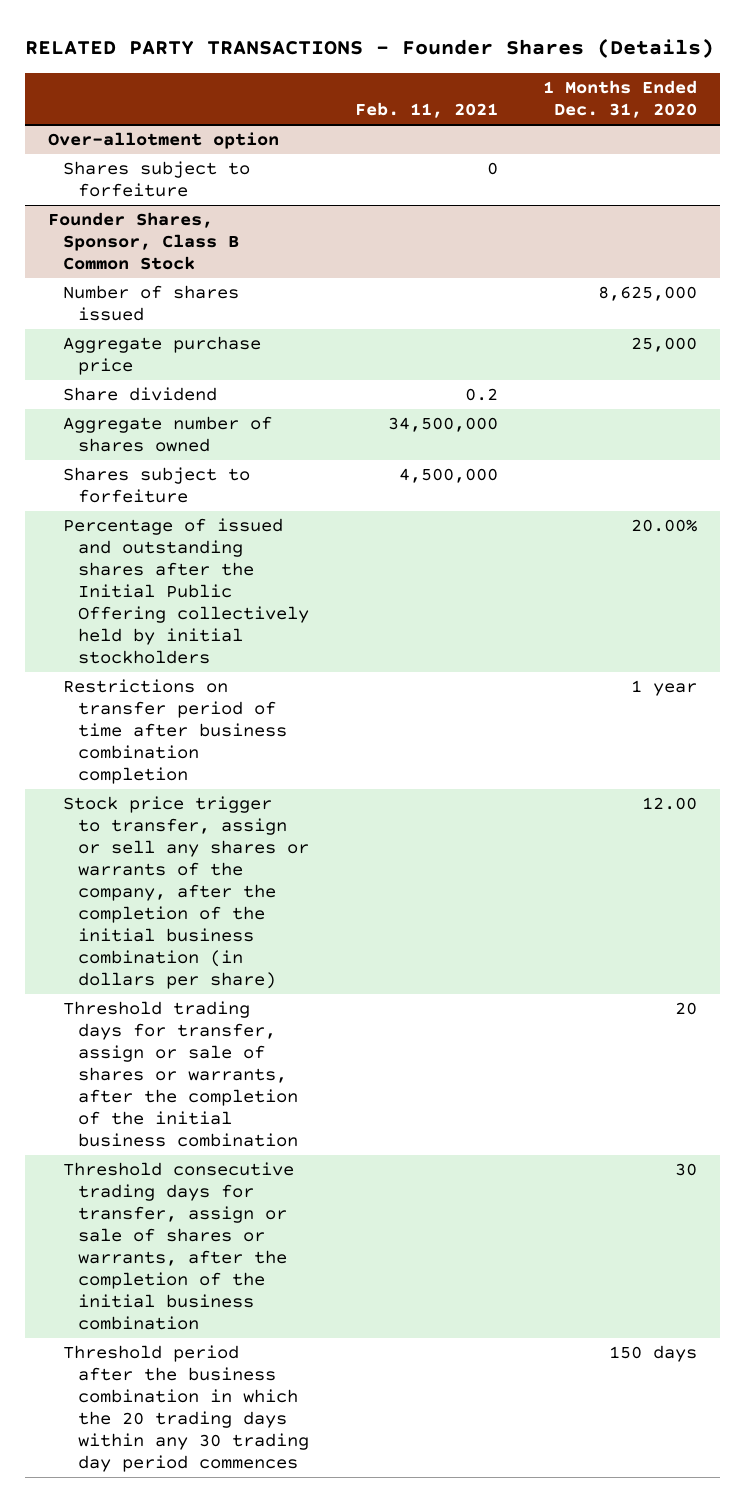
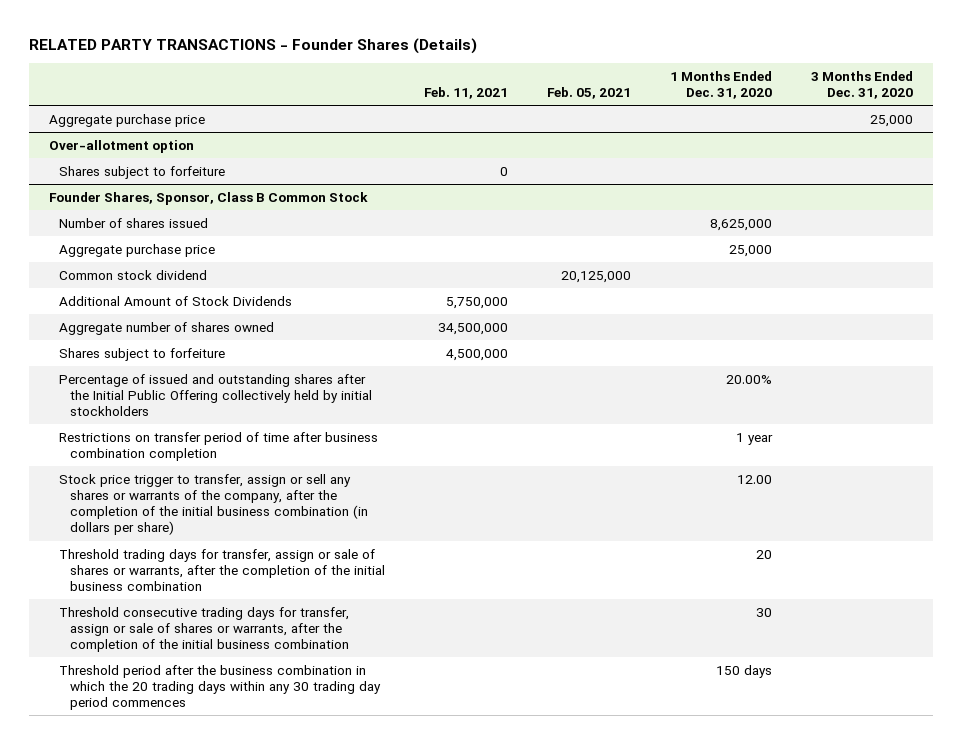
none -> [547,87,632,100] Feb. 05, 2021
none -> [811,70,914,100] 3 Months Ended Dec. 31, 2020
none -> [48,113,205,127] Aggregate purchase price
[62,387,217,402] Share dividend -> none
none -> [59,269,208,280] Common stock dividend
none -> [59,295,293,306] Additional Amount of Stock Dividends

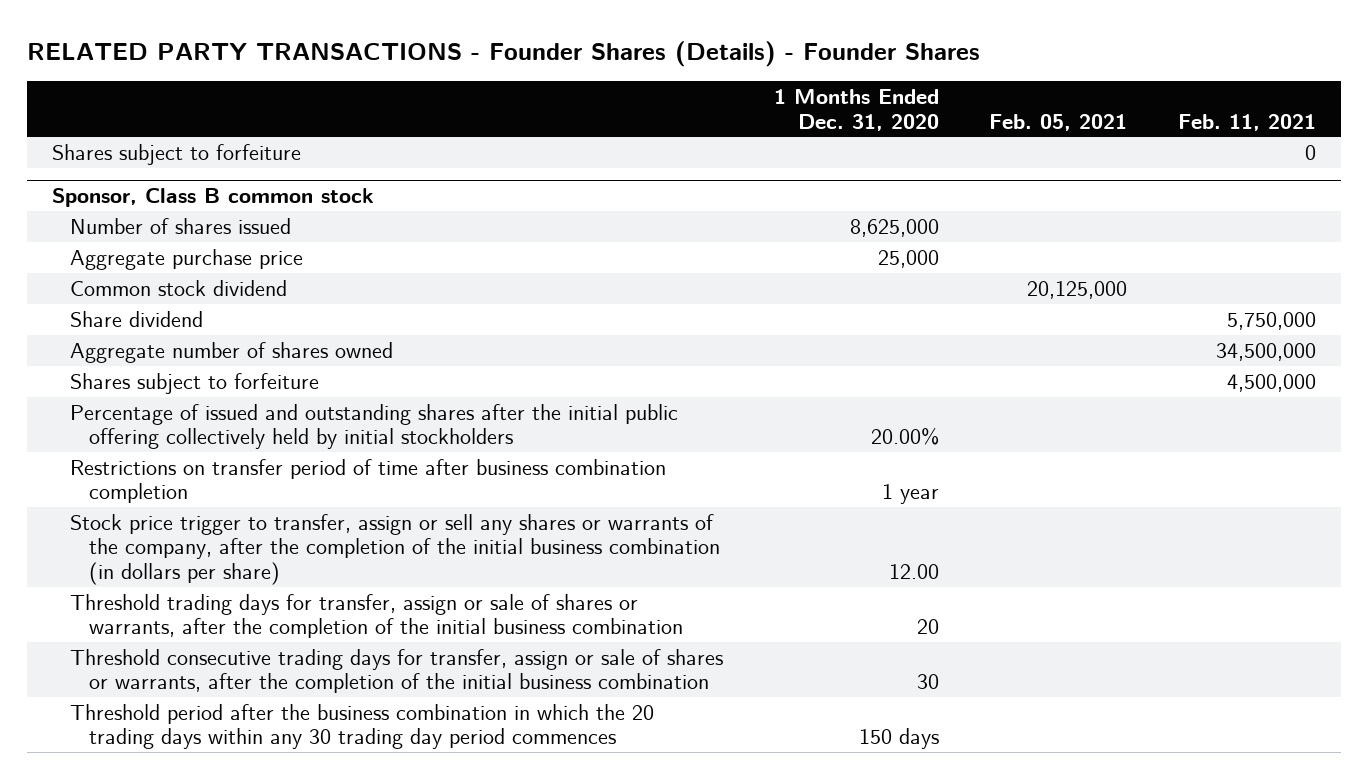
[29,37,478,54] RELATED PARTY TRANSACTIONS - Founder Shares (Details) -> [26,40,980,67] RELATED PARTY TRANSACTIONS - Founder Shares (Details) - Founder Shares
[811,70,914,100] 3 Months Ended Dec. 31, 2020 -> none
[48,113,205,127] Aggregate purchase price -> none
[48,139,194,153] Over-allotment option -> none
[59,165,226,179] Shares subject to forfeiture -> none
none -> [52,143,302,165] Shares subject to forfeiture
[48,191,368,205] Founder Shares, Sponsor, Class B Common Stock -> [52,188,375,208] Sponsor, Class B common stock
[59,295,293,306] Additional Amount of Stock Dividends -> [70,310,204,327] Share dividend
[59,373,372,417] Percentage of issued and outstanding shares after the Initial Public Offering collectively held by initial stockholders -> [70,403,679,450] Percentage of issued and outstanding shares after the initial public offering collectively held by initial stockholders

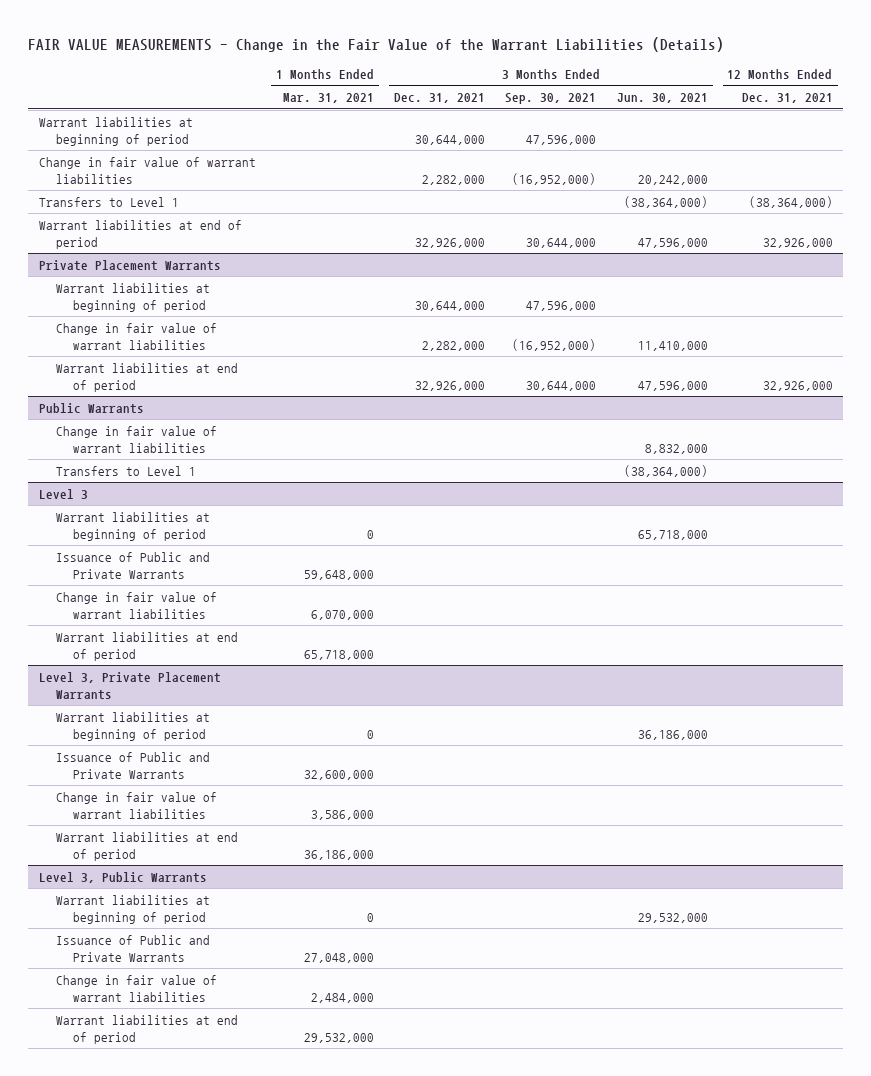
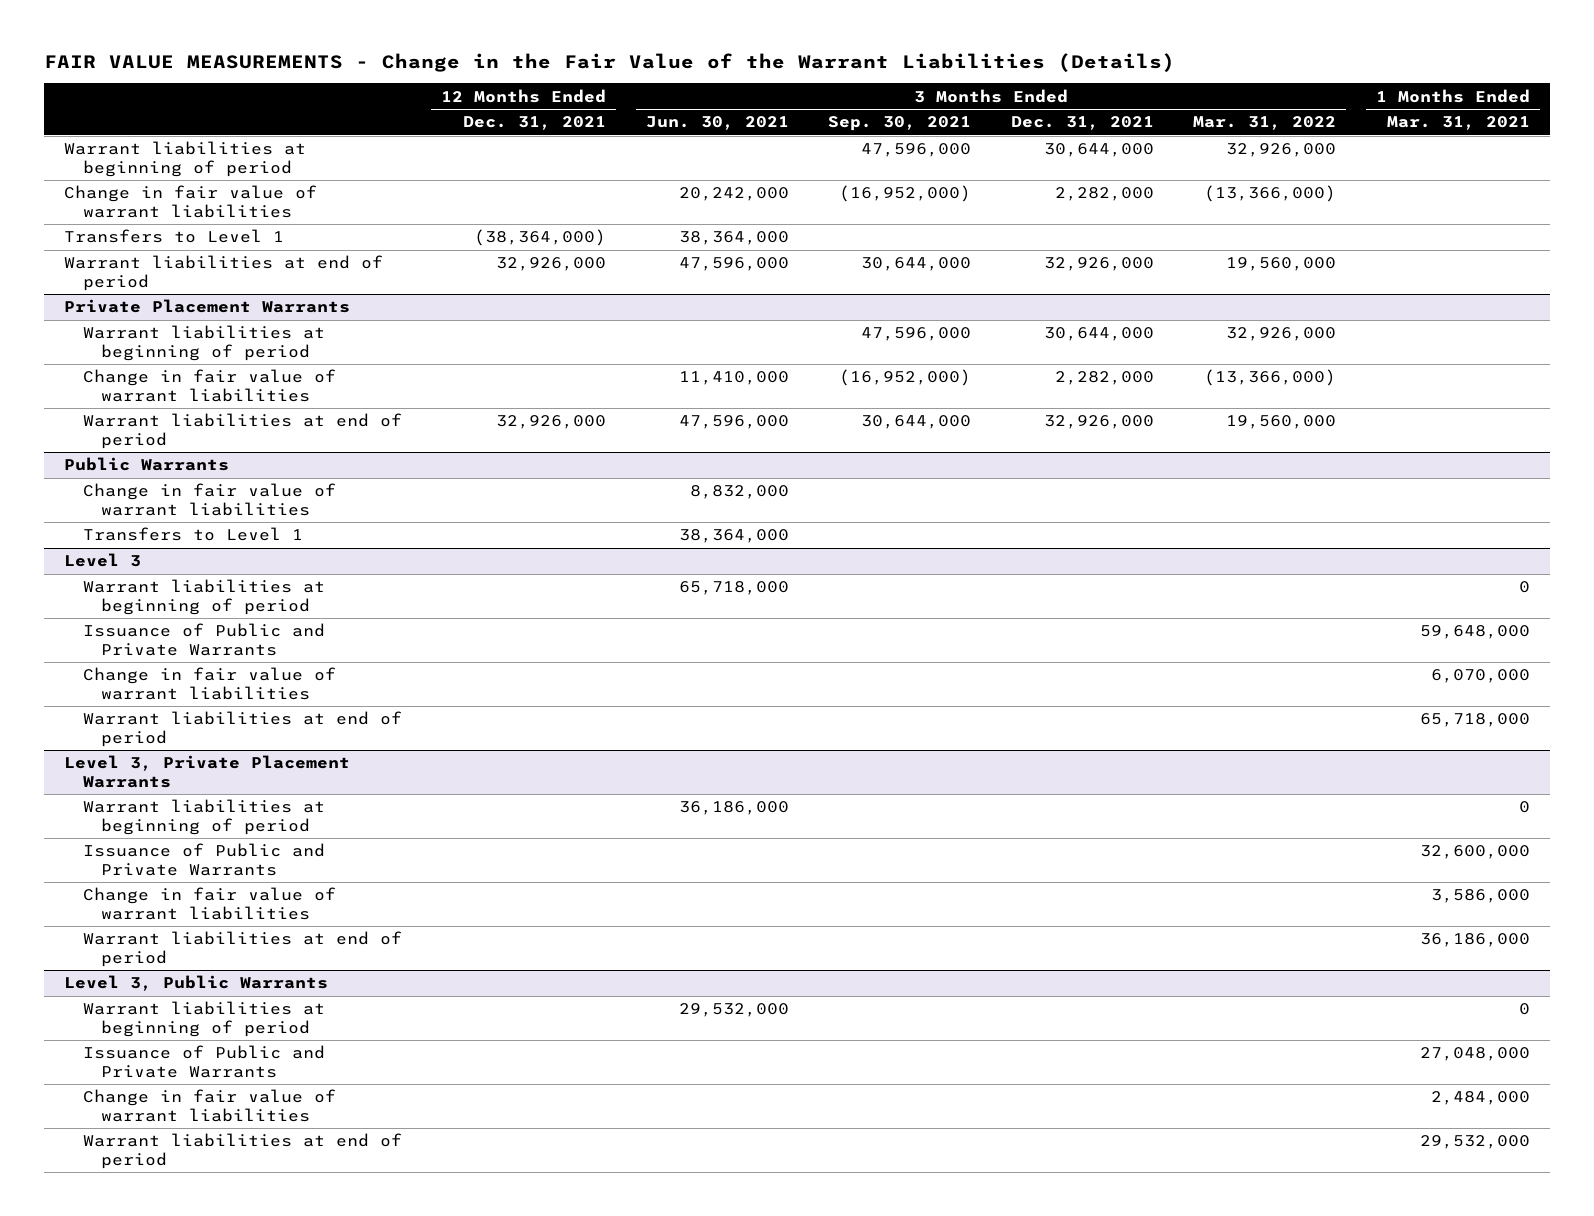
none -> [1193,116,1337,131] Mar. 31, 2022
[623,195,708,208] (38,364,000) -> [678,231,789,246] 38,364,000
[623,464,708,477] (38,364,000) -> [678,529,789,544] 38,364,000

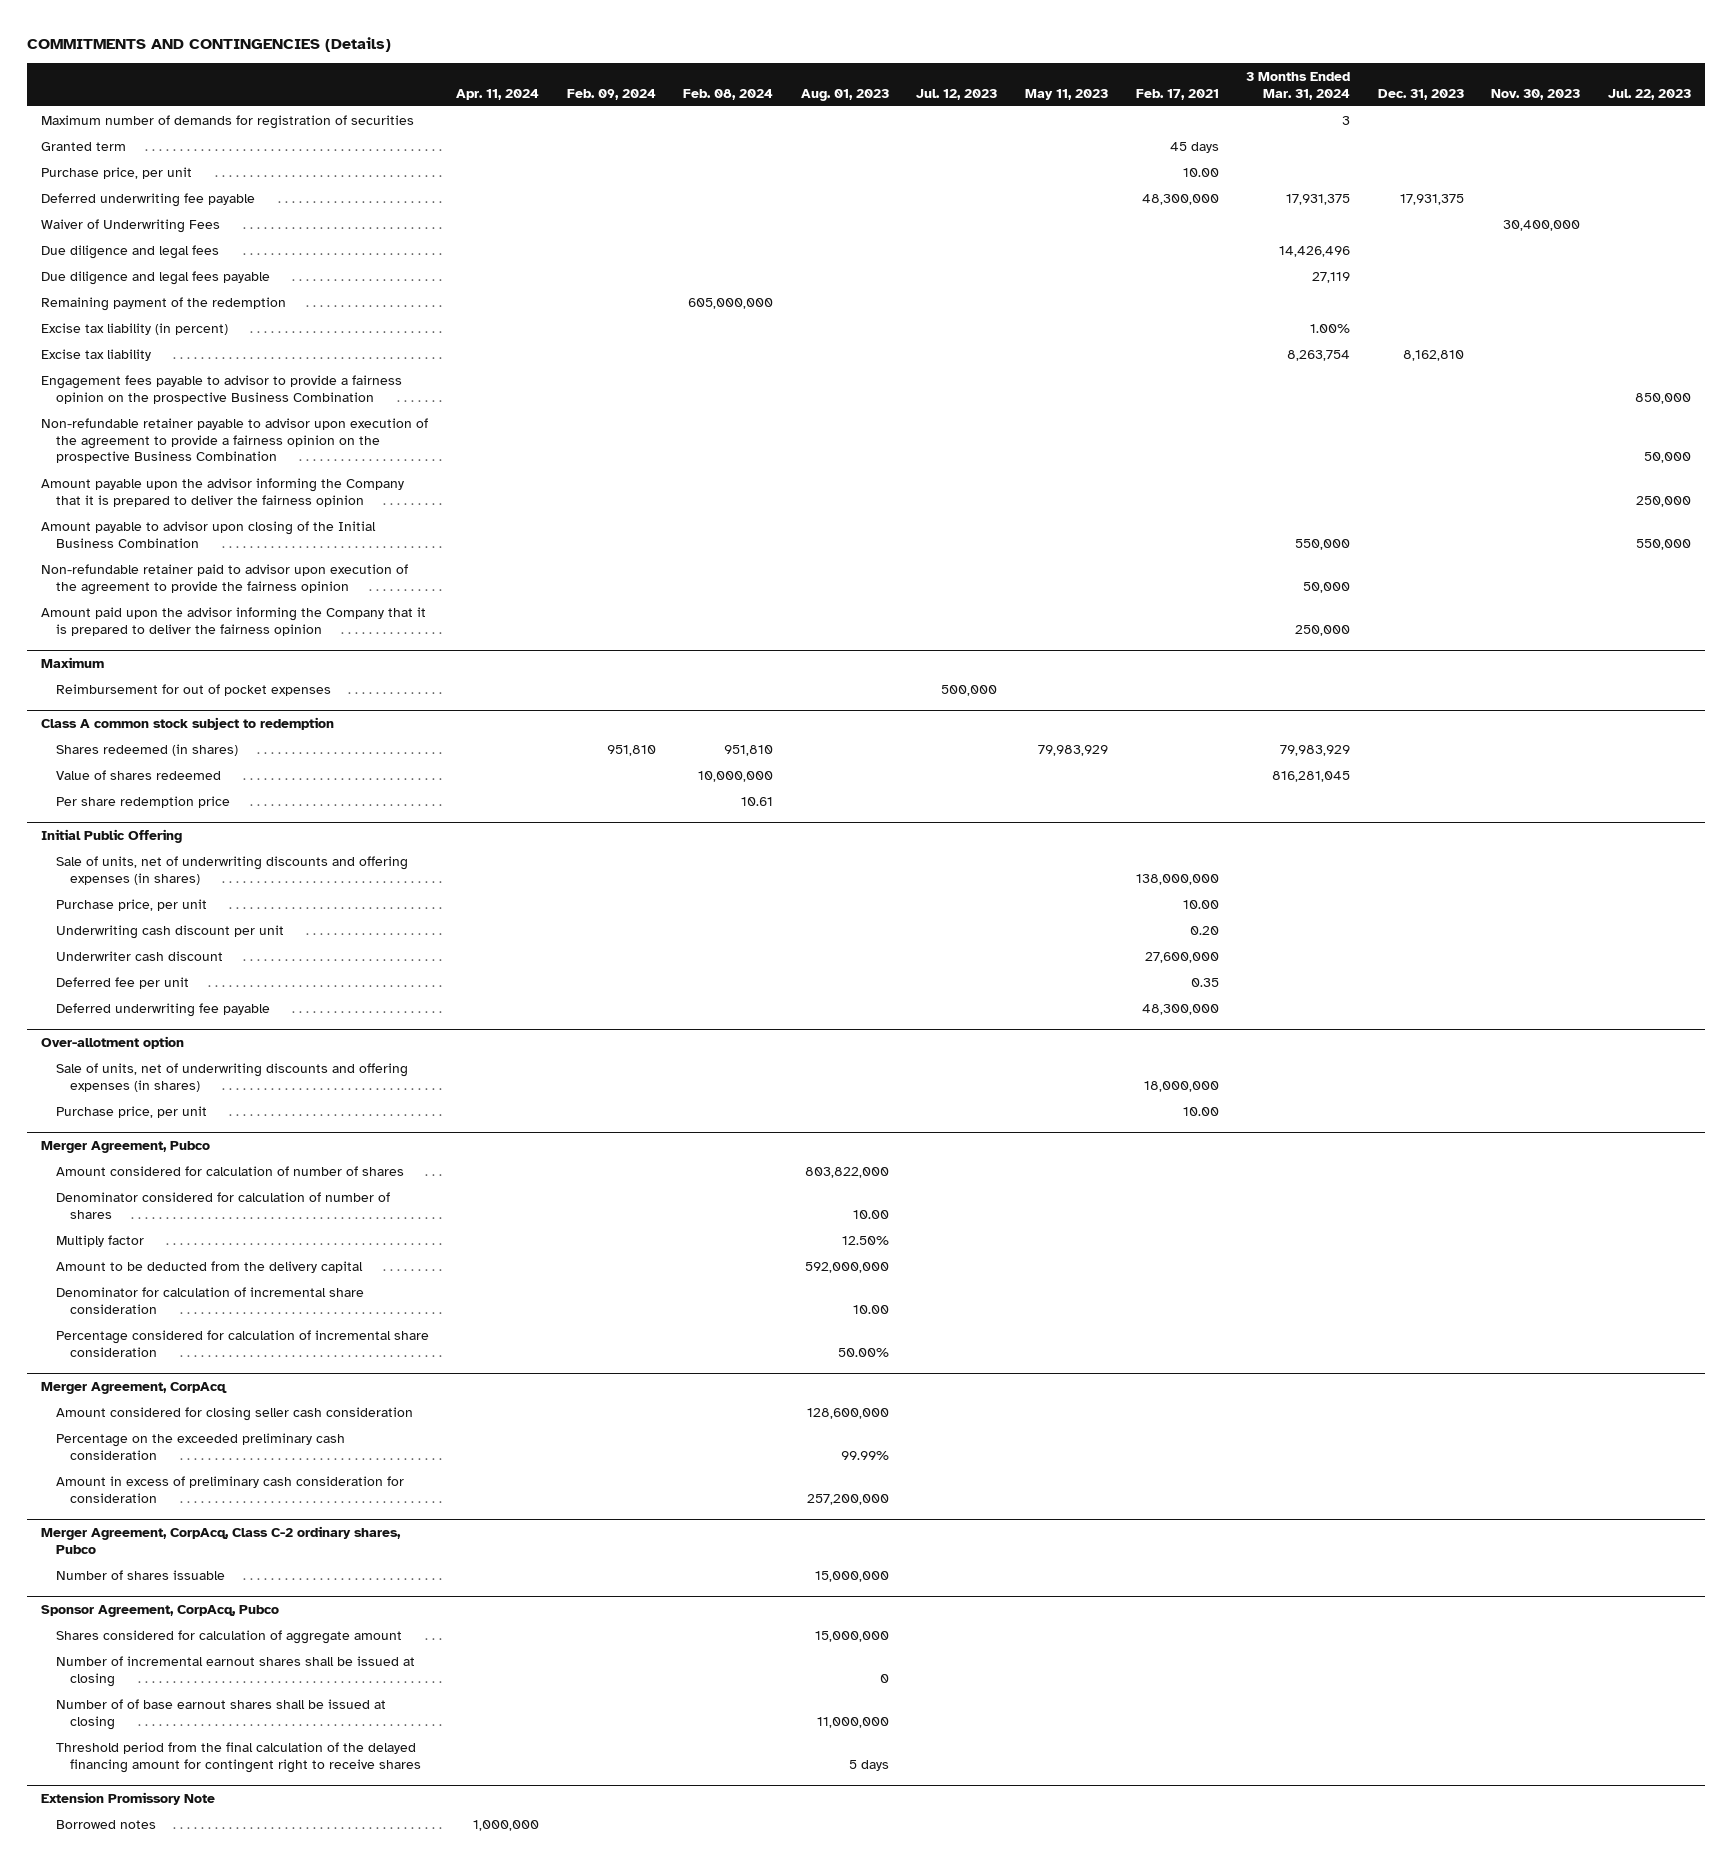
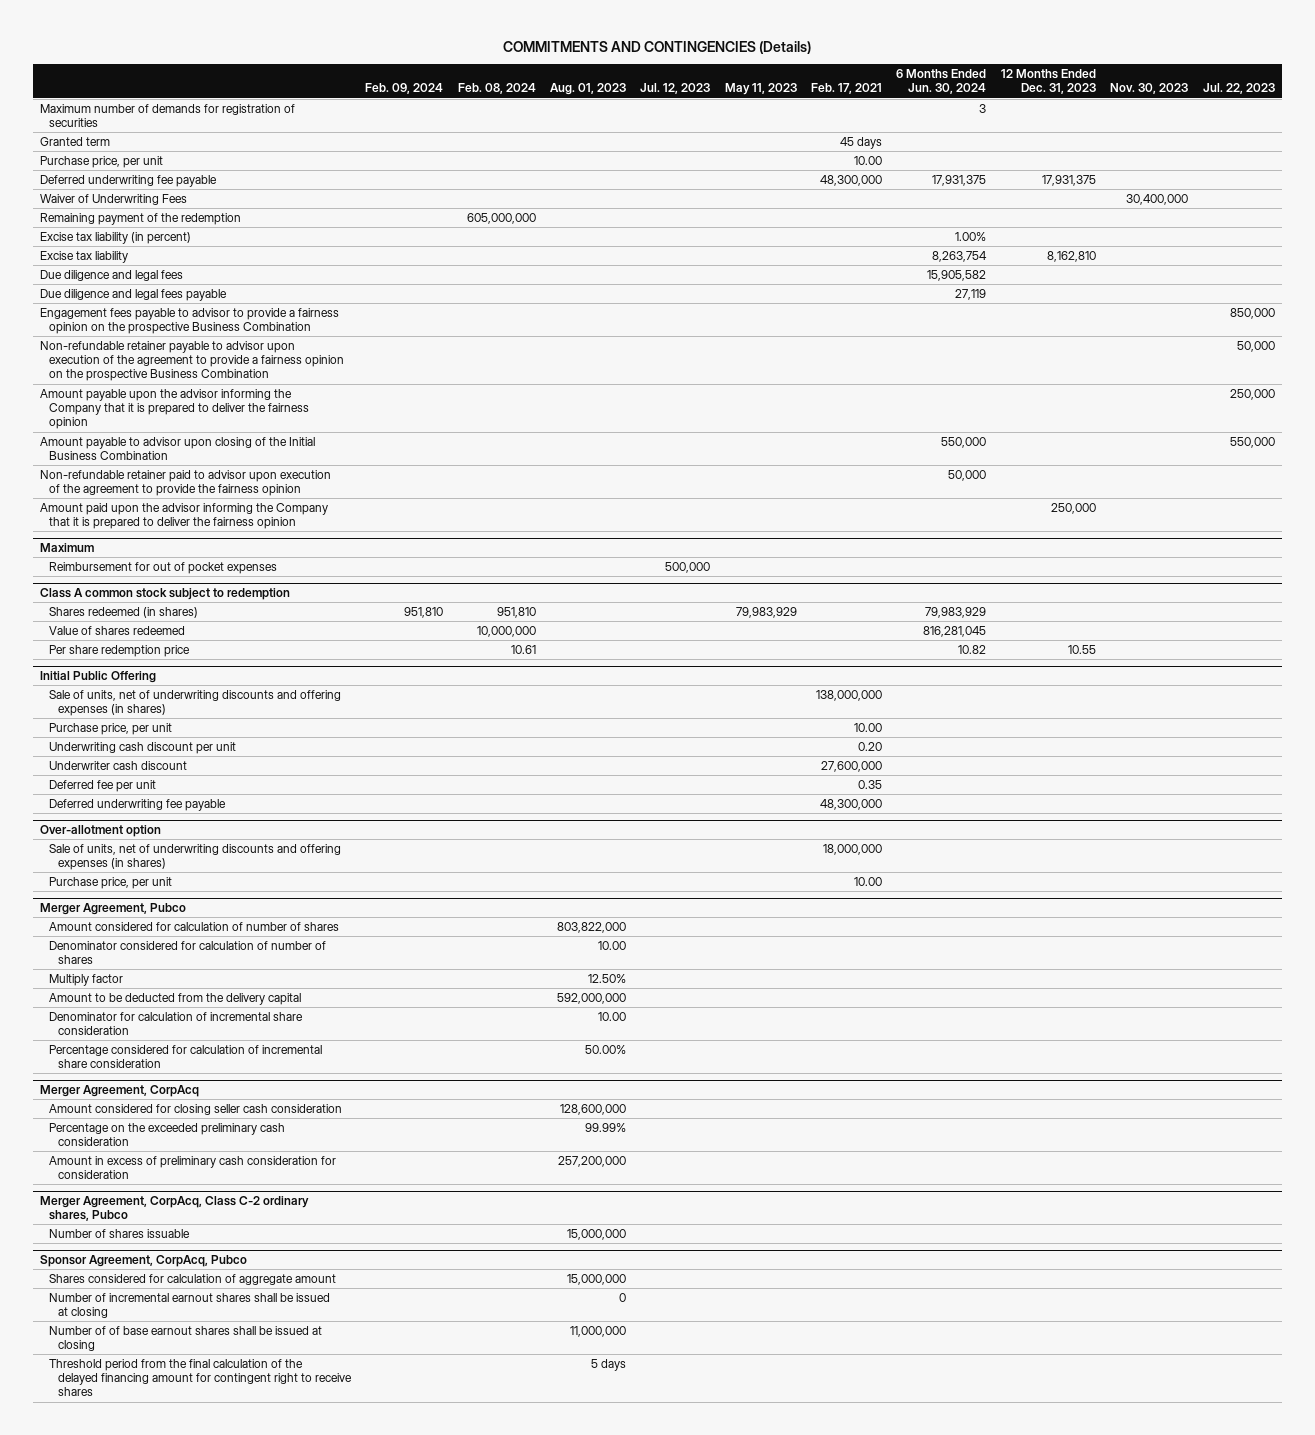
[456,88,540,100] Apr. 11, 2024 -> none
[1246,71,1351,100] 3 Months Ended Mar. 31, 2024 -> none
[1377,88,1464,100] Dec. 31, 2023 -> none
none -> [896,69,987,95] 6 Months Ended Jun. 30, 2024
none -> [1000,69,1096,95] 12 Months Ended Dec. 31, 2023
[40,244,219,259] Due diligence and legal fees -> [40,269,184,281] Due diligence and legal fees
[40,270,270,285] Due diligence and legal fees payable -> [40,288,228,301] Due diligence and legal fees payable
[40,1792,215,1806] Extension Promissory Note -> none
[55,1819,156,1829] Borrowed notes -> none

